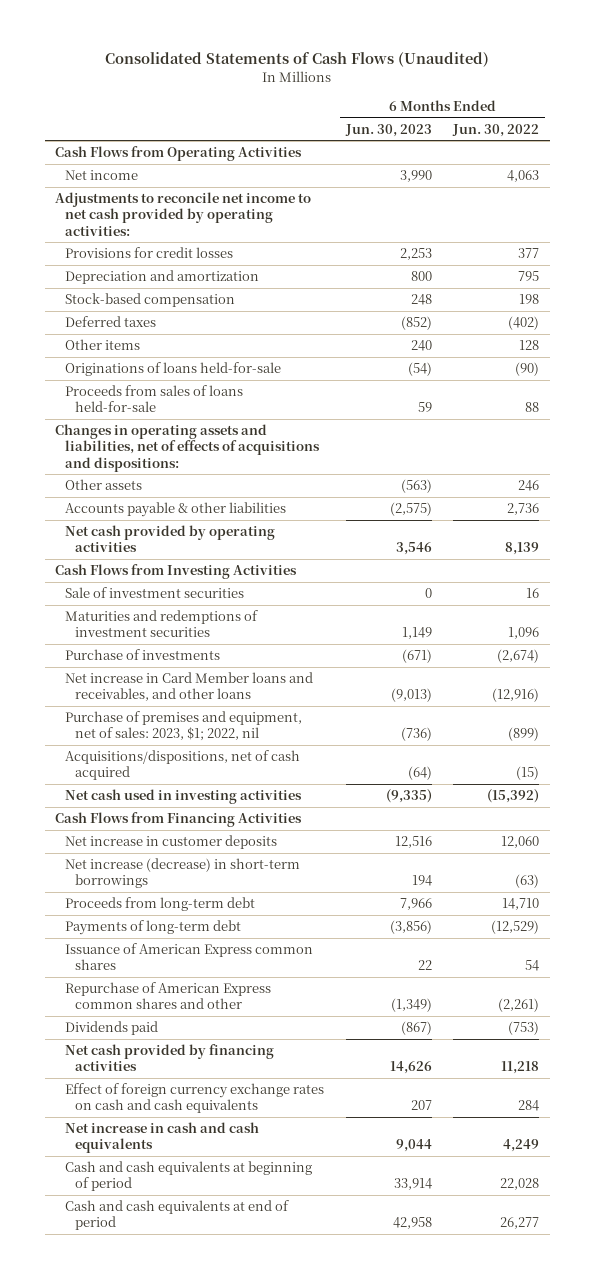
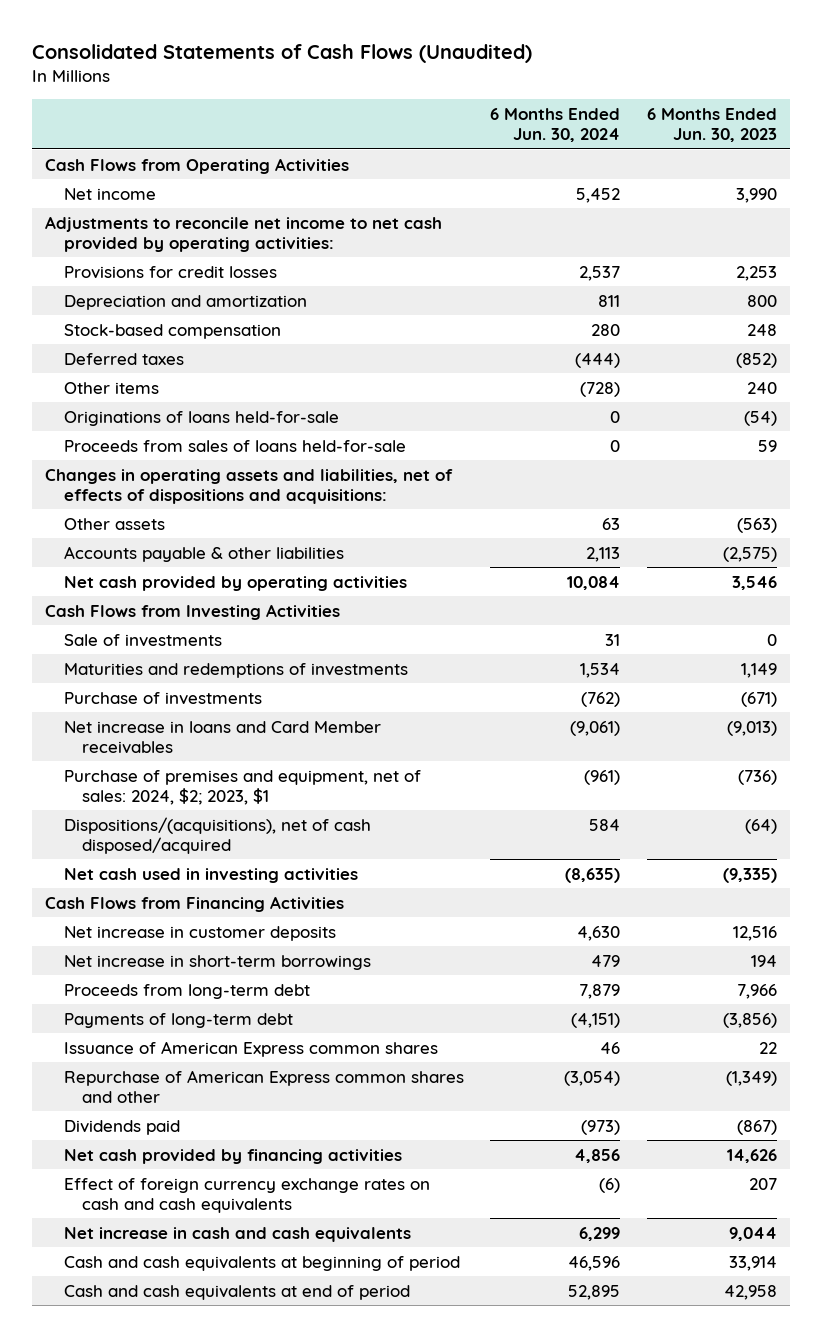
[452,123,540,137] Jun. 30, 2022 -> none
none -> [490,107,621,143] 6 Months Ended Jun. 30, 2024
[55,424,321,472] Changes in operating assets and liabilities, net of effects of acquisitions and dispositions: -> [45,468,454,505] Changes in operating assets and liabilities, net of effects of dispositions and acquisitions:
[65,587,245,599] Sale of investment securities -> [63,633,222,647] Sale of investments
[65,610,259,638] Maturities and redemptions of investment securities -> [63,662,408,678] Maturities and redemptions of investments
[65,672,314,702] Net increase in Card Member loans and receivables, and other loans -> [63,720,381,755] Net increase in loans and Card Member receivables
[65,711,303,742] Purchase of premises and equipment, net of sales: 2023, $1; 2022, nil -> [63,769,421,806] Purchase of premises and equipment, net of sales: 2024, $2; 2023, $1
[65,750,301,781] Acquisitions/dispositions, net of cash acquired -> [63,816,371,855] Dispositions/(acquisitions), net of cash disposed/acquired
[65,858,301,889] Net increase (decrease) in short-term borrowings -> [63,954,371,970] Net increase in short-term borrowings

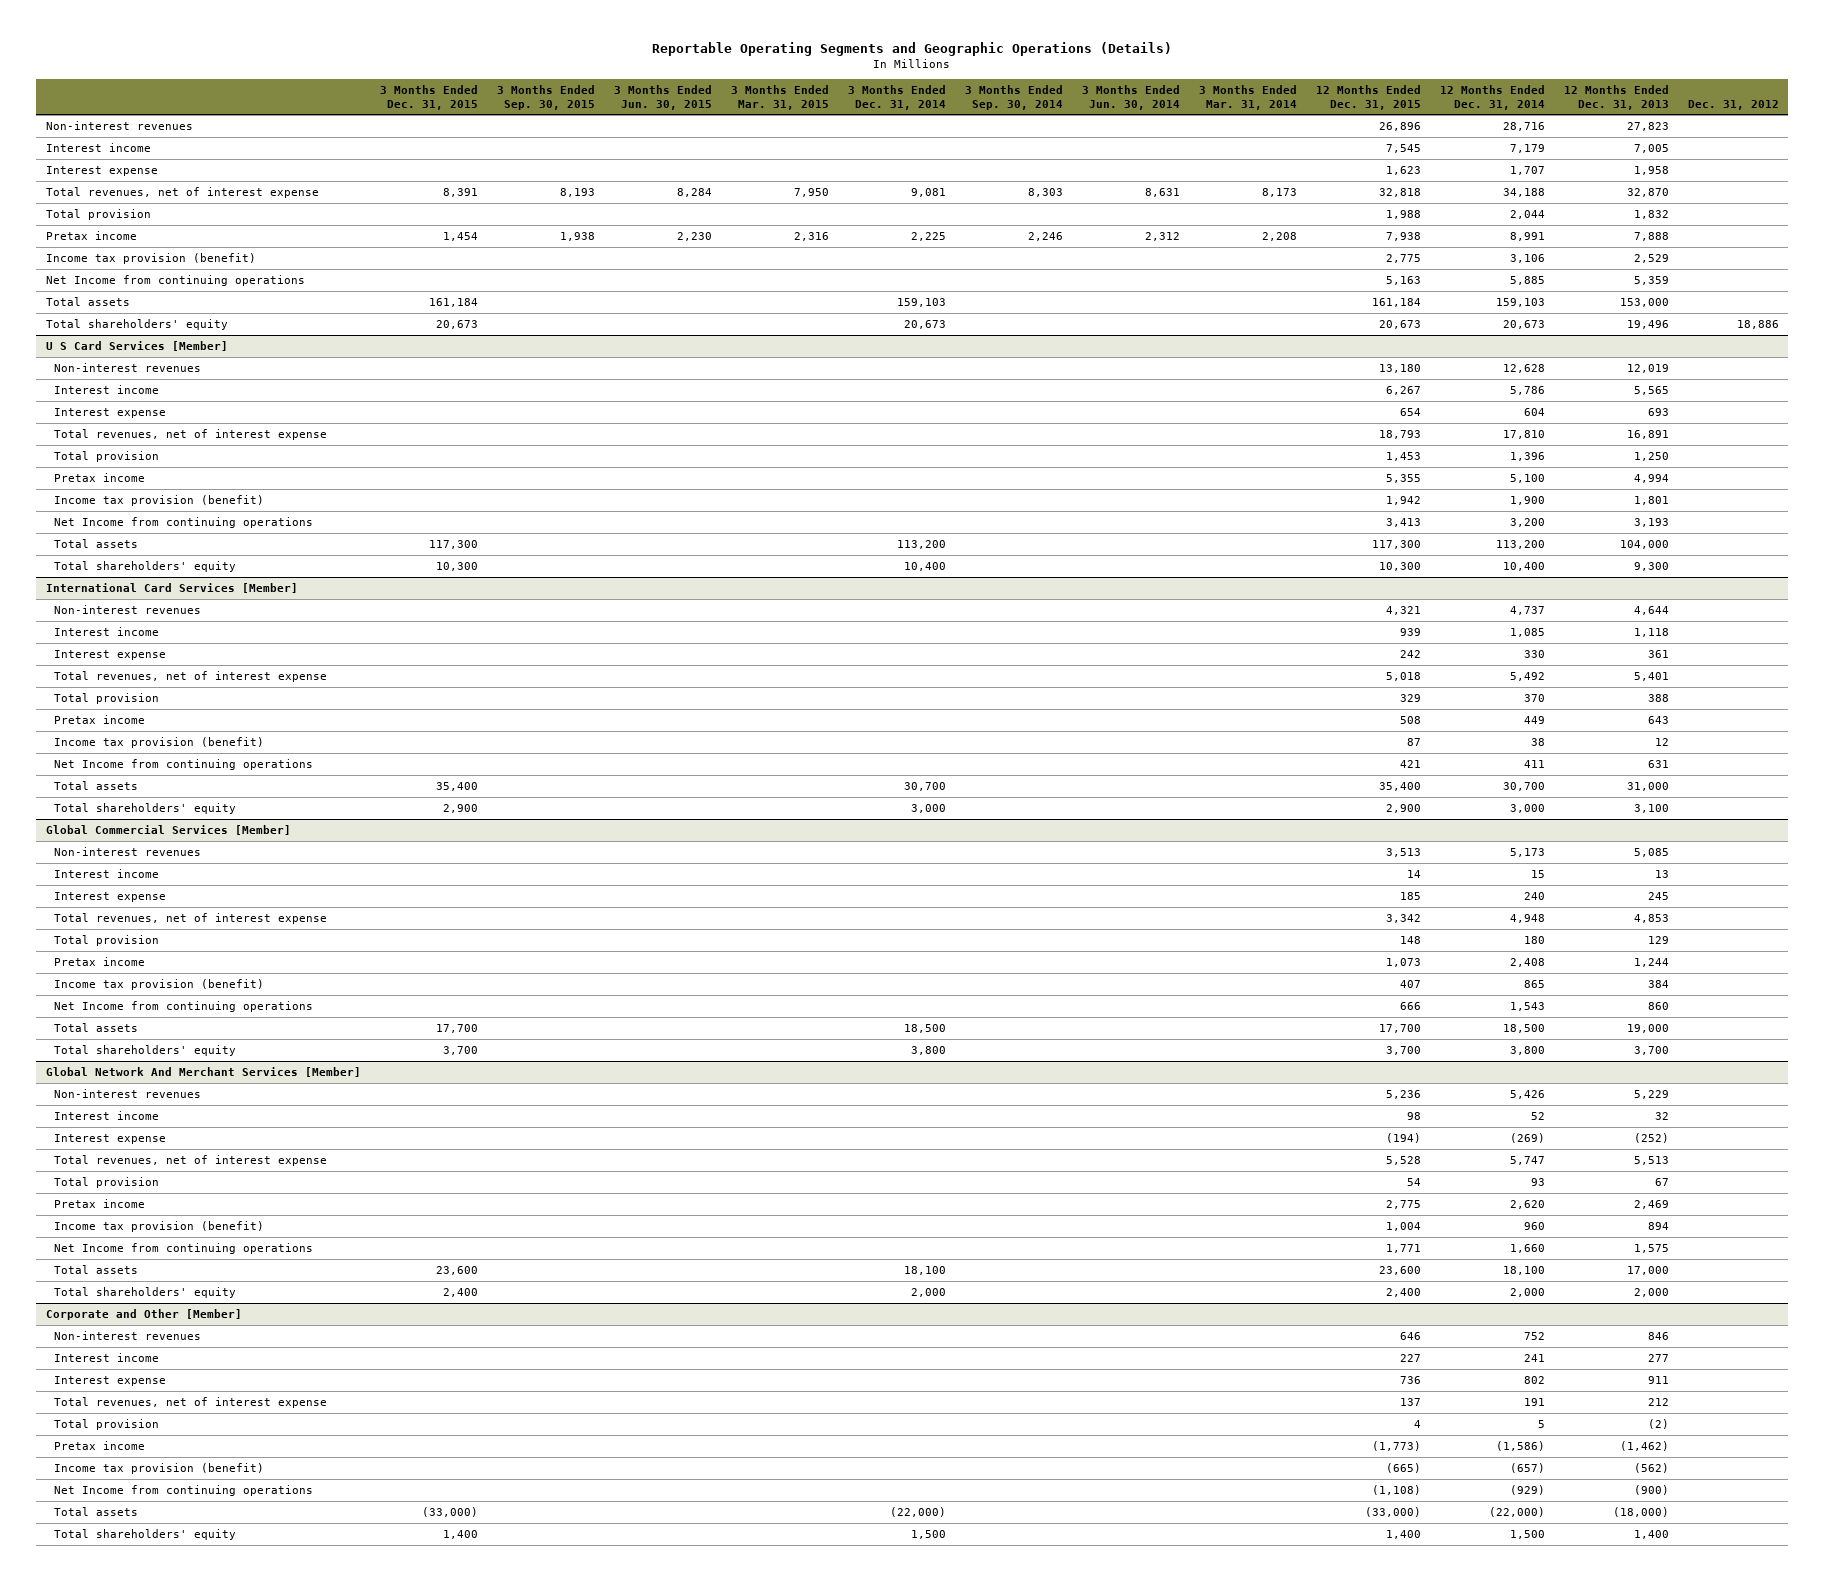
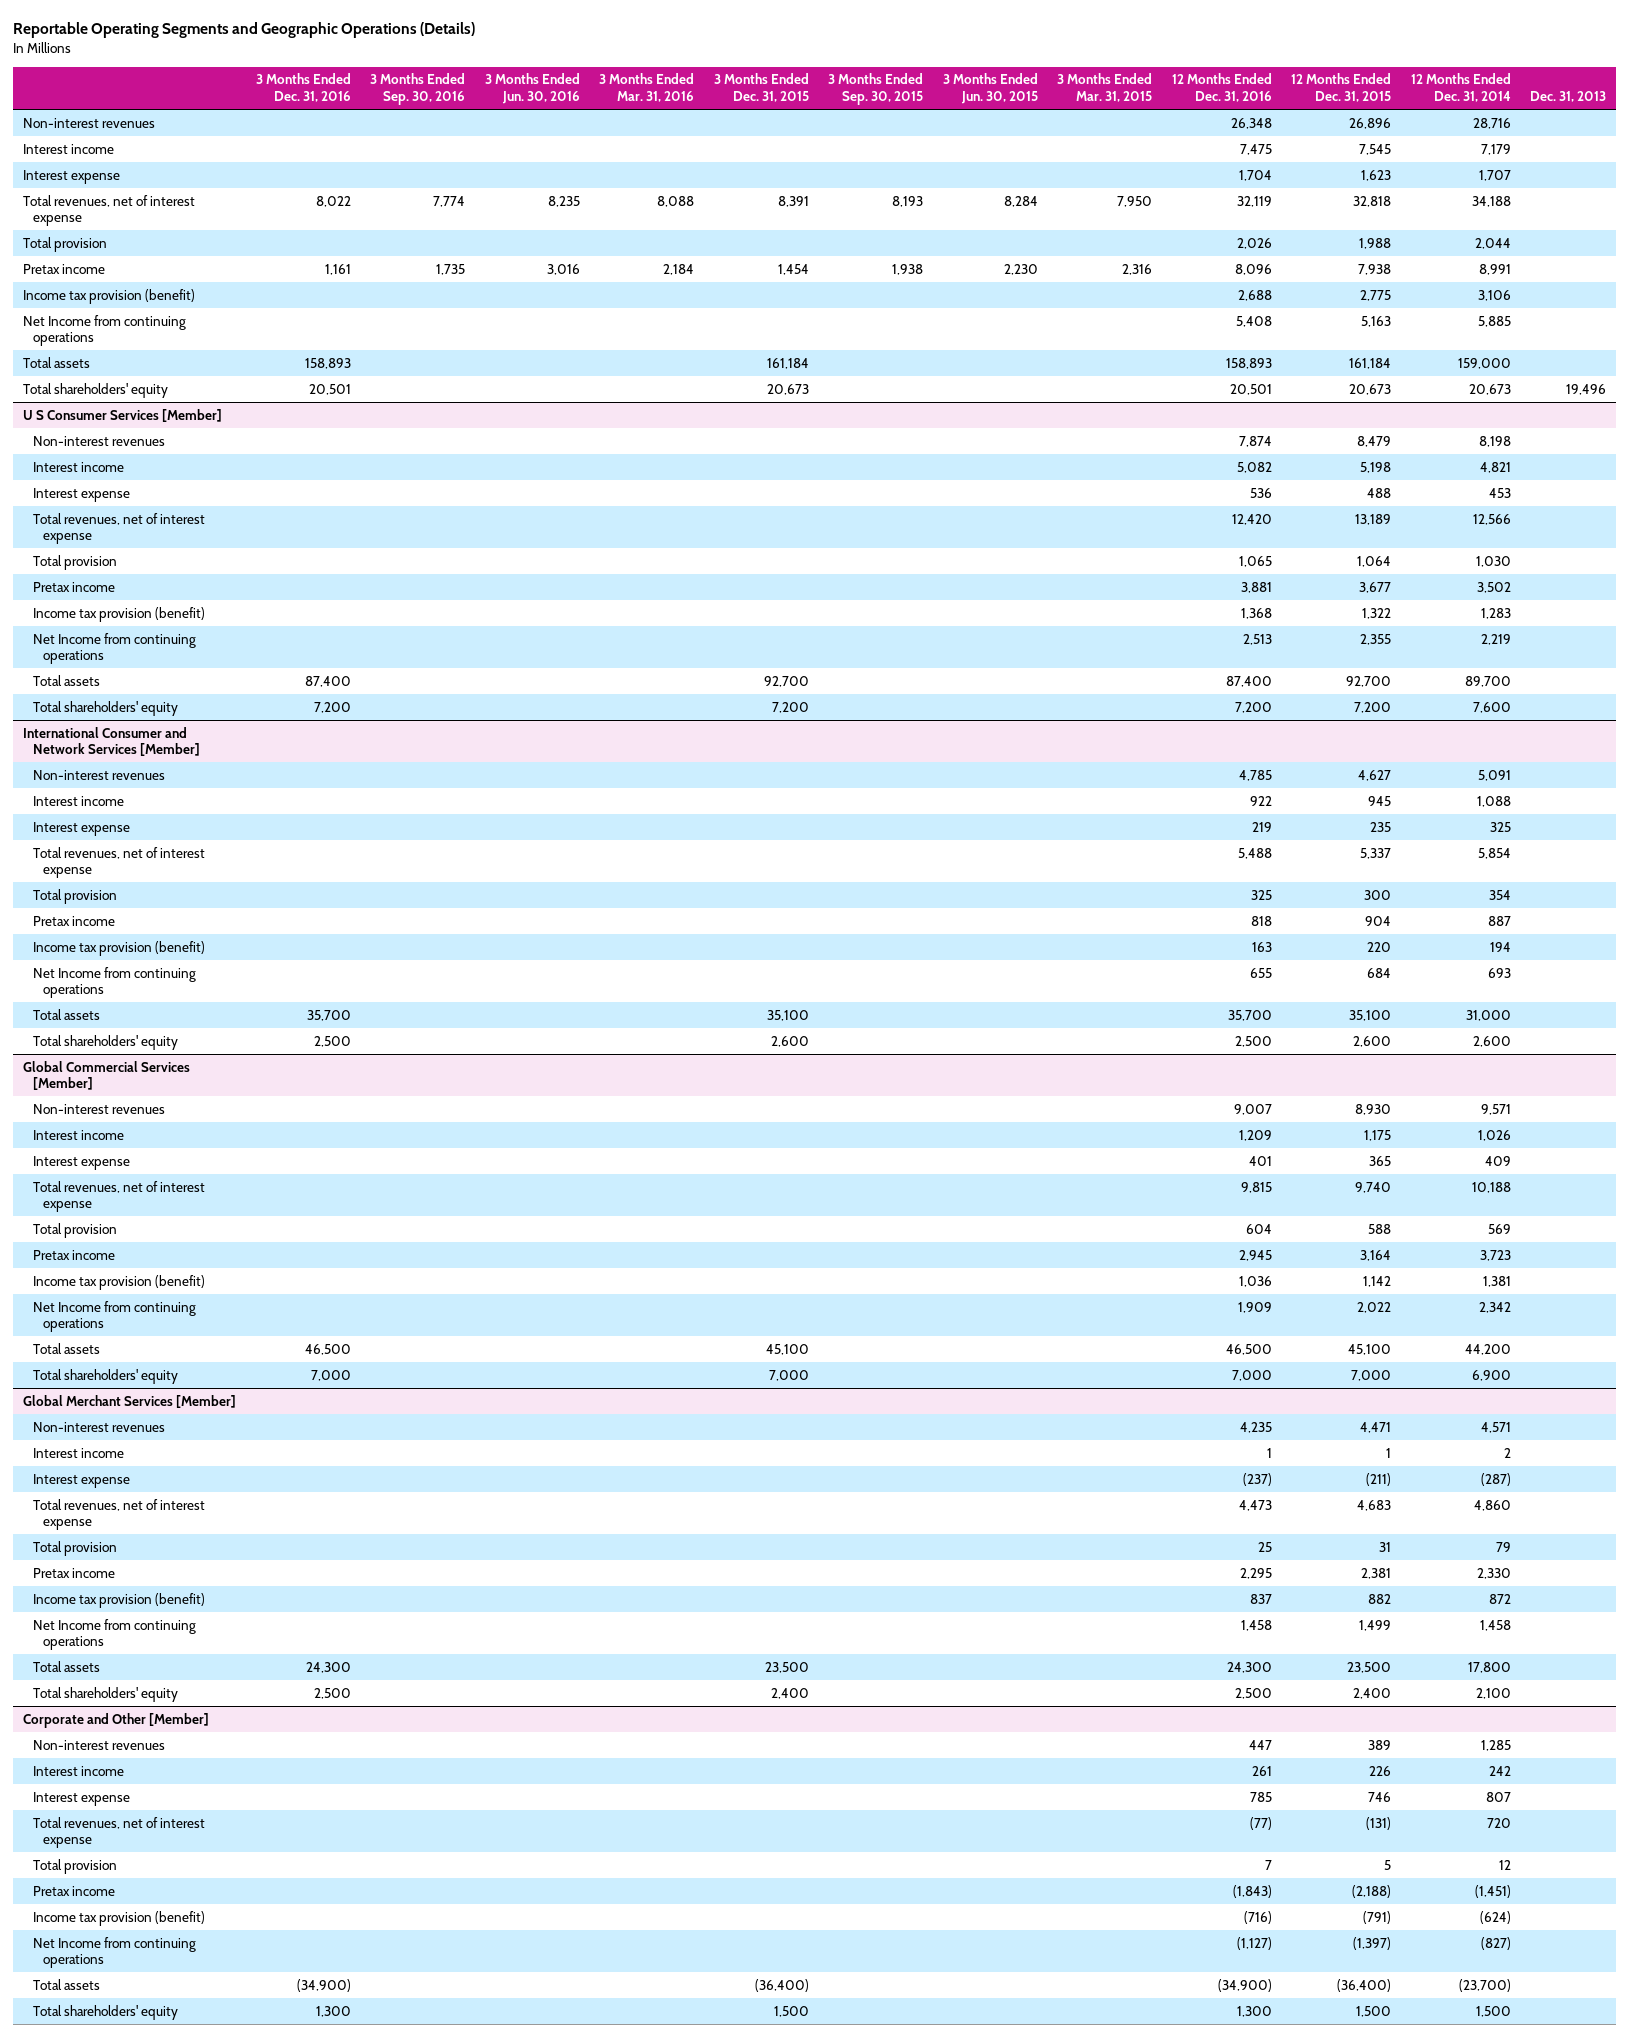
[847,85,946,110] 3 Months Ended Dec. 31, 2014 -> none
[964,85,1063,110] 3 Months Ended Sep. 30, 2014 -> none
[1081,85,1180,110] 3 Months Ended Jun. 30, 2014 -> none
[1198,85,1297,110] 3 Months Ended Mar. 31, 2014 -> none
[1563,85,1669,110] 12 Months Ended Dec. 31, 2013 -> none
[1687,99,1779,110] Dec. 31, 2012 -> none
none -> [255,73,351,102] 3 Months Ended Dec. 31, 2016
none -> [370,73,466,105] 3 Months Ended Sep. 30, 2016
none -> [484,73,580,104] 3 Months Ended Jun. 30, 2016
none -> [599,73,695,102] 3 Months Ended Mar. 31, 2016
none -> [1171,73,1272,102] 12 Months Ended Dec. 31, 2016
none -> [1530,90,1607,102] Dec. 31, 2013
[1495,297,1545,307] 159,103 -> [1457,357,1511,369] 159,000
[45,340,228,351] U S Card Services [Member] -> [23,408,223,422] U S Consumer Services [Member]
[1378,363,1421,373] 13,180 -> [1357,435,1392,447] 8,479
[1502,363,1545,373] 12,628 -> [1478,435,1511,447] 8,198
[1385,385,1421,395] 6,267 -> [1360,461,1392,473] 5,198
[1509,385,1545,395] 5,786 -> [1479,461,1511,473] 4,821
[1399,407,1421,416] 654 -> [1367,487,1392,498] 488
[1523,407,1545,416] 604 -> [1488,487,1511,498] 453
[1378,429,1421,439] 18,793 -> [1355,513,1392,525] 13,189
[1502,429,1545,439] 17,810 -> [1472,513,1511,525] 12,566
[1385,451,1421,461] 1,453 -> [1357,555,1392,567] 1,064
[1509,451,1545,461] 1,396 -> [1475,555,1511,567] 1,030
[1385,473,1421,483] 5,355 -> [1359,581,1392,593] 3,677
[1509,473,1545,483] 5,100 -> [1476,581,1511,593] 3,502
[1385,495,1421,505] 1,942 -> [1362,607,1392,619] 1,322
[1509,495,1545,505] 1,900 -> [1480,607,1511,619] 1,283
[1385,517,1421,527] 3,413 -> [1360,633,1392,645] 2,355
[1509,517,1545,527] 3,200 -> [1480,633,1511,645] 2,219
[428,539,478,549] 117,300 -> [763,675,809,687] 92,700
[1371,539,1421,549] 117,300 -> [1346,675,1392,687] 92,700
[1495,539,1545,549] 113,200 -> [1464,675,1511,687] 89,700
[435,561,478,571] 10,300 -> [771,701,809,713] 7,200
[1378,561,1421,571] 10,300 -> [1354,701,1392,713] 7,200
[1502,561,1545,571] 10,400 -> [1472,701,1511,713] 7,600
[45,582,298,593] International Card Services [Member] -> [23,726,200,757] International Consumer and Network Services [Member]
[1385,605,1421,615] 4,321 -> [1358,769,1392,781] 4,627
[1509,605,1545,615] 4,737 -> [1477,769,1511,781] 5,091
[1399,627,1421,636] 939 -> [1368,795,1392,806] 945
[1509,627,1545,637] 1,085 -> [1476,795,1511,807] 1,088
[1399,649,1421,658] 242 -> [1370,821,1392,832] 235
[1523,649,1545,658] 330 -> [1489,821,1511,832] 325
[1385,671,1421,681] 5,018 -> [1360,847,1392,859] 5,337
[1509,671,1545,681] 5,492 -> [1477,847,1511,859] 5,854
[1399,693,1421,702] 329 -> [1364,889,1392,900] 300
[1523,693,1545,702] 370 -> [1488,889,1511,900] 354
[1399,715,1421,724] 508 -> [1365,915,1392,926] 904
[1523,715,1545,724] 449 -> [1487,915,1511,926] 887
[1406,737,1421,746] 87 -> [1367,941,1392,952] 220
[1530,737,1545,746] 38 -> [1489,941,1511,952] 194
[1399,759,1421,768] 421 -> [1367,967,1392,978] 684
[1523,759,1545,768] 411 -> [1487,967,1511,978] 693
[435,781,478,791] 35,400 -> [766,1009,809,1021] 35,100
[1378,781,1421,791] 35,400 -> [1349,1009,1392,1021] 35,100
[1502,781,1545,791] 30,700 -> [1465,1009,1511,1021] 31,000
[442,803,478,813] 2,900 -> [770,1035,809,1047] 2,600
[1385,803,1421,813] 2,900 -> [1353,1035,1392,1047] 2,600
[1509,803,1545,813] 3,000 -> [1472,1035,1511,1047] 2,600
[1385,847,1421,857] 3,513 -> [1355,1103,1392,1115] 8,930
[1509,847,1545,857] 5,173 -> [1480,1103,1511,1115] 9,571
[1406,869,1421,878] 14 -> [1364,1129,1392,1141] 1,175
[1530,869,1545,878] 15 -> [1477,1129,1511,1141] 1,026
[1399,891,1421,900] 185 -> [1369,1155,1392,1166] 365
[1523,891,1545,900] 240 -> [1484,1155,1511,1166] 409
[1385,913,1421,923] 3,342 -> [1355,1181,1392,1193] 9,740
[1509,913,1545,923] 4,948 -> [1471,1181,1511,1193] 10,188
[1399,935,1421,944] 148 -> [1368,1223,1392,1234] 588
[1523,935,1545,944] 180 -> [1487,1223,1511,1234] 569
[1385,957,1421,967] 1,073 -> [1360,1249,1392,1261] 3,164
[1509,957,1545,967] 2,408 -> [1479,1249,1511,1261] 3,723
[1399,979,1421,988] 407 -> [1363,1275,1392,1287] 1,142
[1523,979,1545,988] 865 -> [1482,1275,1511,1287] 1,381
[1399,1001,1421,1010] 666 -> [1357,1301,1392,1313] 2,022
[1509,1001,1545,1011] 1,543 -> [1478,1301,1511,1313] 2,342
[435,1023,478,1033] 17,700 -> [765,1343,809,1355] 45,100
[1378,1023,1421,1033] 17,700 -> [1348,1343,1392,1355] 45,100
[1502,1023,1545,1033] 18,500 -> [1464,1343,1511,1355] 44,200
[442,1045,478,1055] 3,700 -> [768,1369,809,1381] 7,000
[1385,1045,1421,1055] 3,700 -> [1351,1369,1392,1381] 7,000
[1509,1045,1545,1055] 3,800 -> [1471,1369,1511,1381] 6,900
[45,1066,361,1077] Global Network And Merchant Services [Member] -> [23,1394,237,1408] Global Merchant Services [Member]
[1385,1089,1421,1099] 5,236 -> [1360,1421,1392,1433] 4,471
[1509,1089,1545,1099] 5,426 -> [1480,1421,1511,1433] 4,571
[1406,1111,1421,1120] 98 -> [1386,1447,1392,1458] 1
[1530,1111,1545,1120] 52 -> [1503,1447,1511,1458] 2
[1385,1132,1421,1143] (194) -> [1366,1472,1392,1486] (211)
[1509,1132,1545,1143] (269) -> [1480,1472,1511,1486] (287)
[1385,1155,1421,1165] 5,528 -> [1357,1499,1392,1511] 4,683
[1509,1155,1545,1165] 5,747 -> [1473,1499,1511,1511] 4,860
[1406,1177,1421,1186] 54 -> [1379,1541,1392,1552] 31
[1530,1177,1545,1186] 93 -> [1495,1541,1511,1552] 79
[1385,1199,1421,1209] 2,775 -> [1361,1567,1392,1579] 2,381
[1509,1199,1545,1209] 2,620 -> [1476,1567,1511,1579] 2,330
[1385,1221,1421,1231] 1,004 -> [1368,1593,1392,1604] 882
[1523,1221,1545,1230] 960 -> [1488,1593,1511,1604] 872
[1385,1243,1421,1253] 1,771 -> [1359,1619,1392,1631] 1,499
[1509,1243,1545,1253] 1,660 -> [1479,1619,1511,1631] 1,458
[435,1265,478,1275] 23,600 -> [764,1661,809,1673] 23,500
[1378,1265,1421,1275] 23,600 -> [1347,1661,1392,1673] 23,500
[1502,1265,1545,1275] 18,100 -> [1467,1661,1511,1673] 17,800
[1509,1287,1545,1297] 2,000 -> [1475,1687,1511,1699] 2,100
[1399,1331,1421,1340] 646 -> [1368,1739,1392,1750] 389
[1523,1331,1545,1340] 752 -> [1480,1739,1511,1751] 1,285
[1399,1353,1421,1362] 227 -> [1369,1765,1392,1776] 226
[1523,1353,1545,1362] 241 -> [1488,1765,1511,1776] 242
[1399,1375,1421,1384] 736 -> [1368,1791,1392,1802] 746
[1523,1375,1545,1384] 802 -> [1485,1791,1511,1802] 807
[1399,1397,1421,1406] 137 -> [1366,1816,1392,1830] (131)
[1523,1397,1545,1406] 191 -> [1486,1817,1511,1828] 720
[1413,1419,1421,1428] 4 -> [1384,1859,1392,1870] 5
[1537,1419,1545,1428] 5 -> [1498,1859,1511,1870] 12
[1371,1440,1421,1451] (1,773) -> [1352,1884,1392,1898] (2,188)
[1495,1440,1545,1451] (1,586) -> [1474,1884,1511,1898] (1,451)
[1385,1462,1421,1473] (665) -> [1363,1910,1392,1924] (791)
[1509,1462,1545,1473] (657) -> [1479,1910,1511,1924] (624)
[1371,1484,1421,1495] (1,108) -> [1353,1936,1392,1950] (1,397)
[1509,1484,1545,1495] (929) -> [1480,1936,1511,1950] (827)
[421,1506,478,1517] (33,000) -> [754,1978,809,1992] (36,400)
[1364,1506,1421,1517] (33,000) -> [1337,1978,1392,1992] (36,400)
[1488,1506,1545,1517] (22,000) -> [1458,1978,1511,1992] (23,700)
[442,1529,478,1539] 1,400 -> [773,2005,809,2017] 1,500
[1385,1529,1421,1539] 1,400 -> [1356,2005,1392,2017] 1,500

